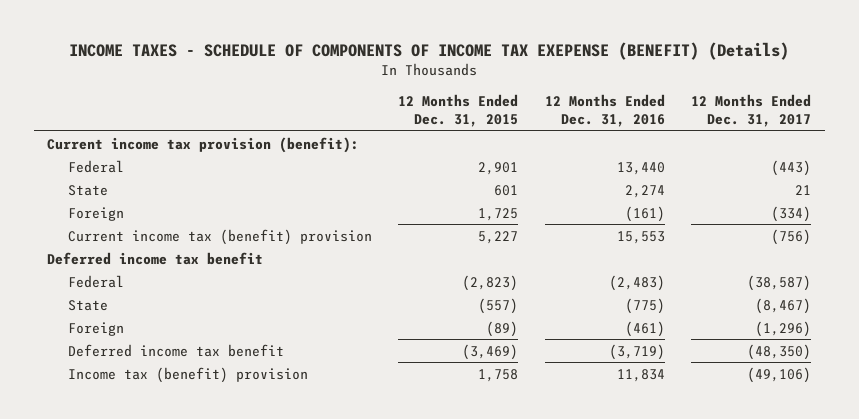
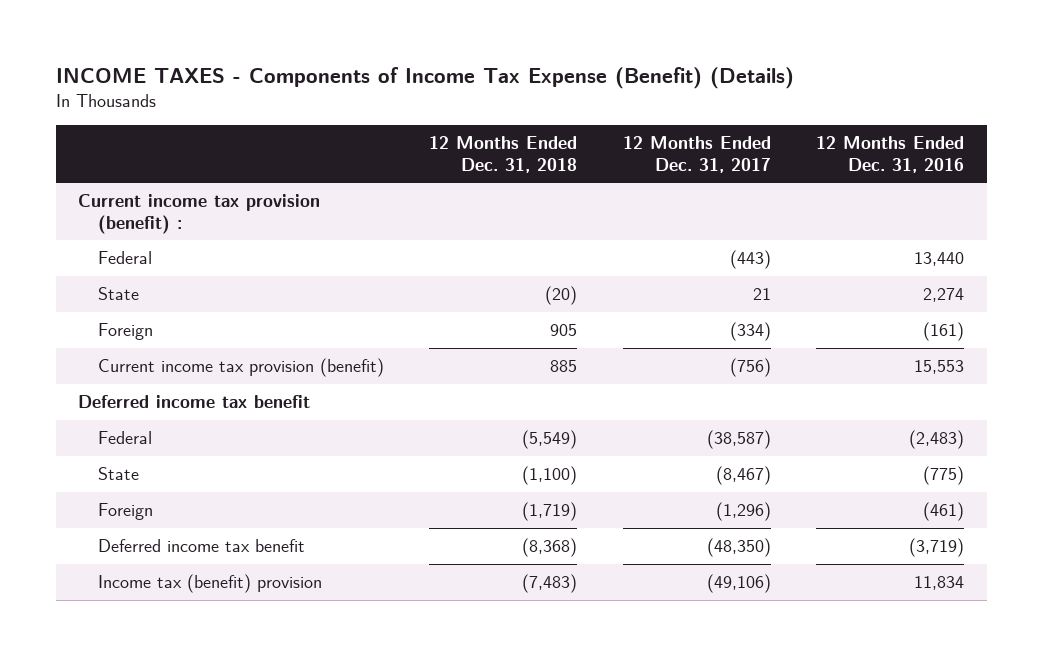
[69,42,790,61] INCOME TAXES - SCHEDULE OF COMPONENTS OF INCOME TAX EXEPENSE (BENEFIT) (Details) -> [55,67,794,90] INCOME TAXES - Components of Income Tax Expense (Benefit) (Details)
[398,94,519,127] 12 Months Ended Dec. 31, 2015 -> none
none -> [429,135,578,173] 12 Months Ended Dec. 31, 2018
[47,136,360,153] Current income tax provision (benefit): -> [78,193,321,234] Current income tax provision (benefit) :
[67,228,372,245] Current income tax (benefit) provision -> [97,357,384,377] Current income tax provision (benefit)

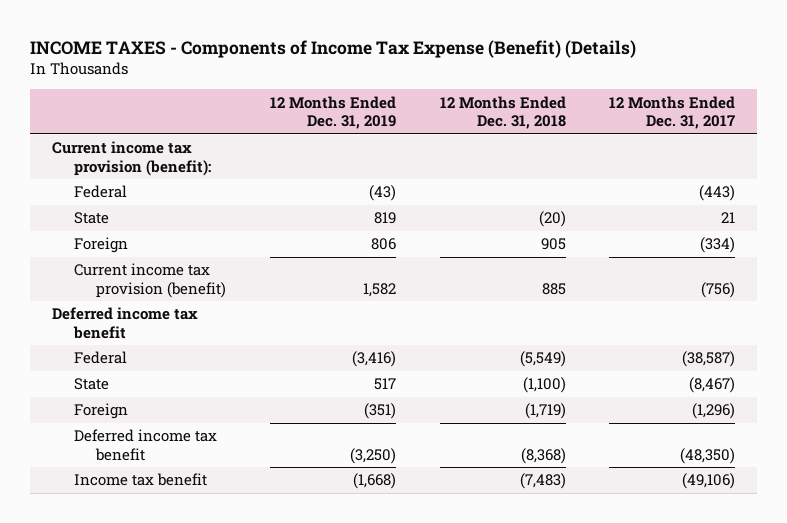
[816,135,965,173] 12 Months Ended Dec. 31, 2016 -> none
none -> [270,95,397,130] 12 Months Ended Dec. 31, 2019
[78,193,321,234] Current income tax provision (benefit) : -> [52,141,212,176] Current income tax provision (benefit):
[97,573,322,593] Income tax (benefit) provision -> [74,473,208,487] Income tax benefit

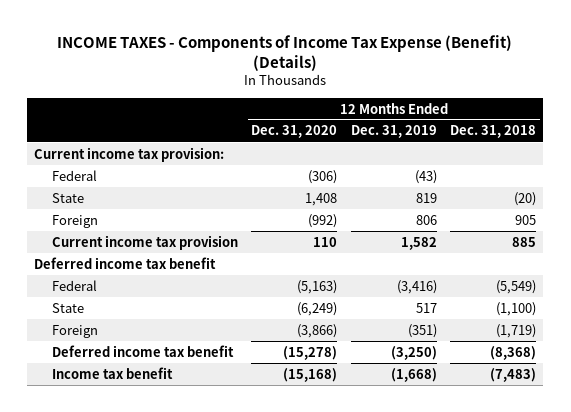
[609,95,736,130] 12 Months Ended Dec. 31, 2017 -> none
none -> [251,125,338,139] Dec. 31, 2020
[52,141,212,176] Current income tax provision (benefit): -> [34,146,225,162] Current income tax provision:
[74,263,227,298] Current income tax provision (benefit) -> [51,234,238,250] Current income tax provision

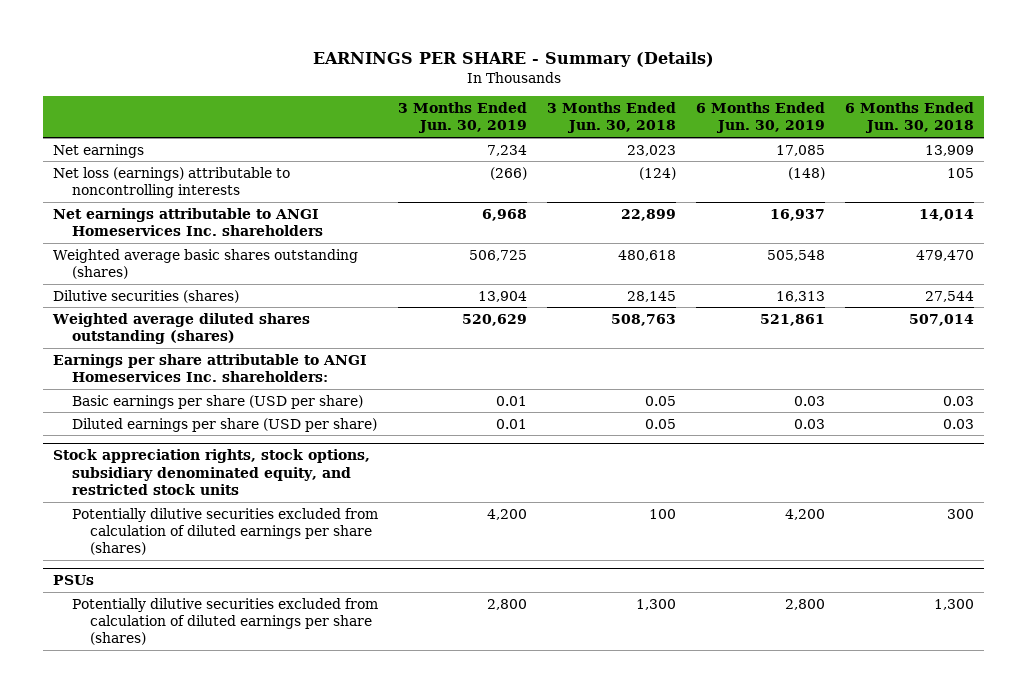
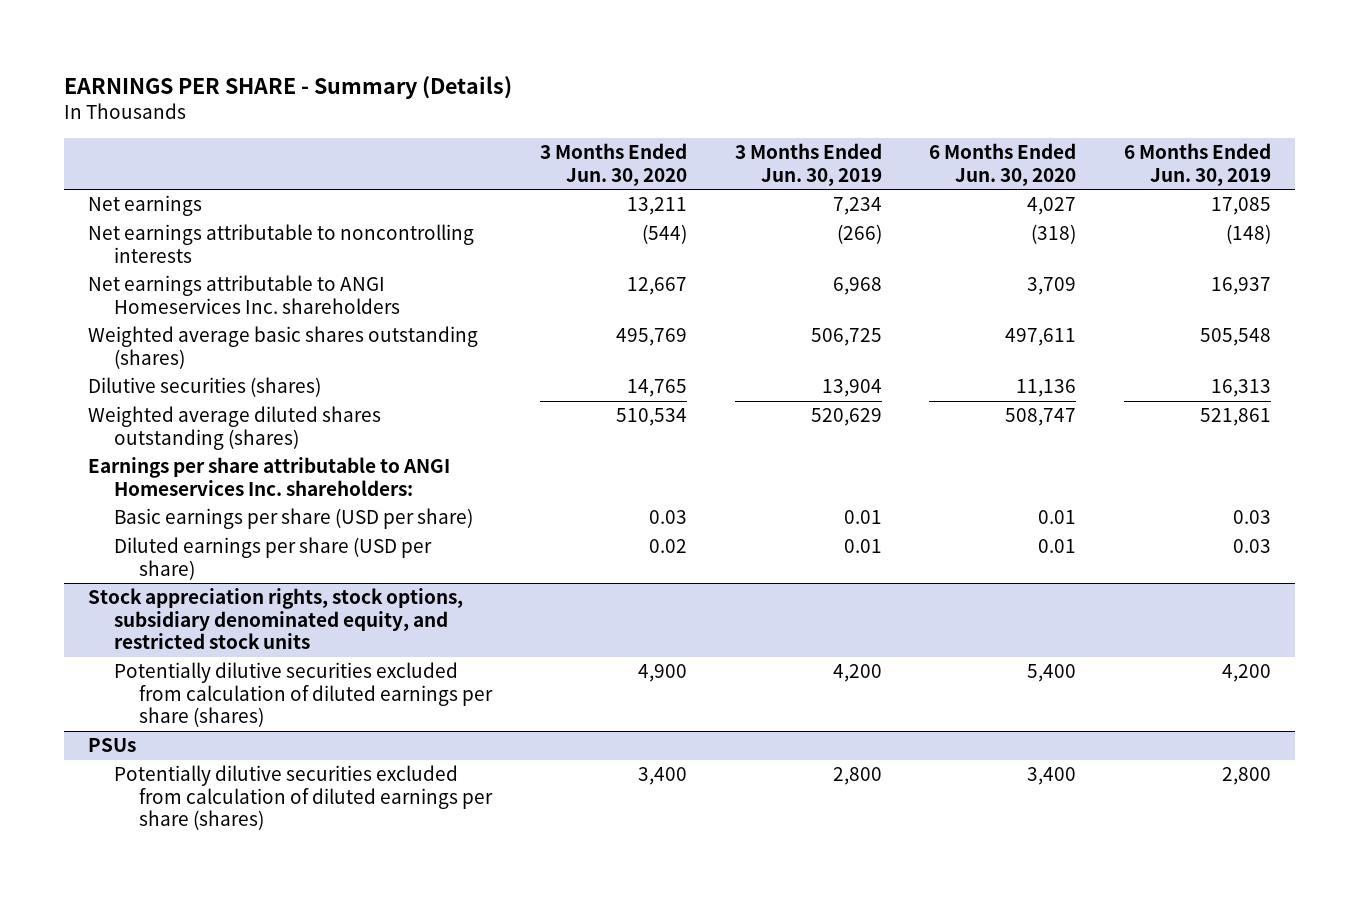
[546,102,676,134] 3 Months Ended Jun. 30, 2018 -> none
[844,102,974,134] 6 Months Ended Jun. 30, 2018 -> none
none -> [540,143,688,186] 3 Months Ended Jun. 30, 2020
none -> [929,143,1077,186] 6 Months Ended Jun. 30, 2020
[53,166,291,199] Net loss (earnings) attributable to noncontrolling interests -> [88,224,475,263] Net earnings attributable to noncontrolling interests

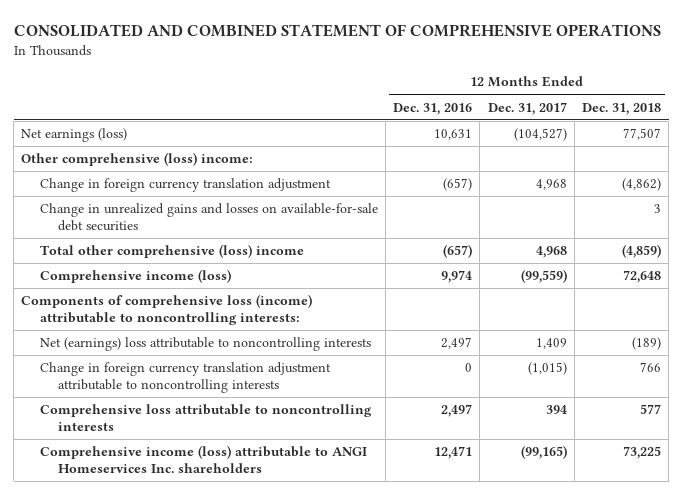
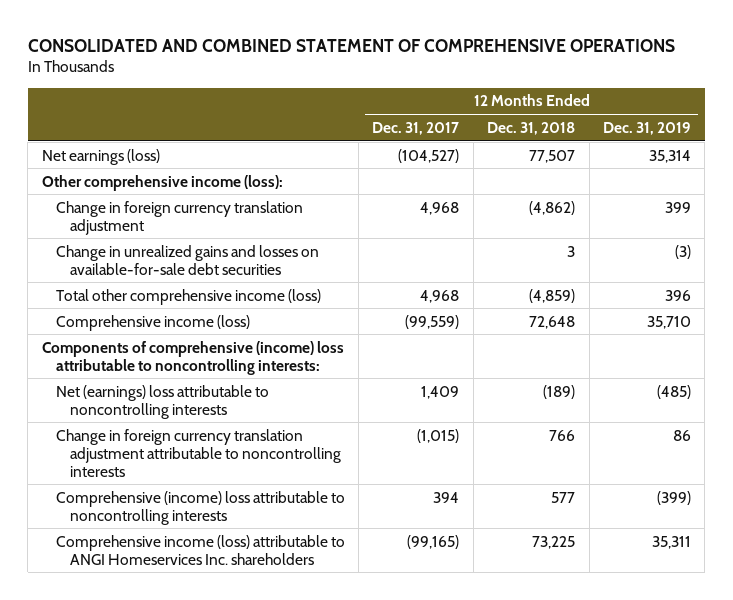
[393,102,473,115] Dec. 31, 2016 -> none
none -> [603,121,692,135] Dec. 31, 2019
[21,152,254,167] Other comprehensive (loss) income: -> [41,174,283,191] Other comprehensive income (loss):
[39,244,304,259] Total other comprehensive (loss) income -> [55,288,321,305] Total other comprehensive income (loss)
[21,294,313,326] Components of comprehensive loss (income) attributable to noncontrolling interests: -> [41,340,344,375] Components of comprehensive (income) loss attributable to noncontrolling interests:
[39,404,372,432] Comprehensive loss attributable to noncontrolling interests -> [55,490,345,525] Comprehensive (income) loss attributable to noncontrolling interests

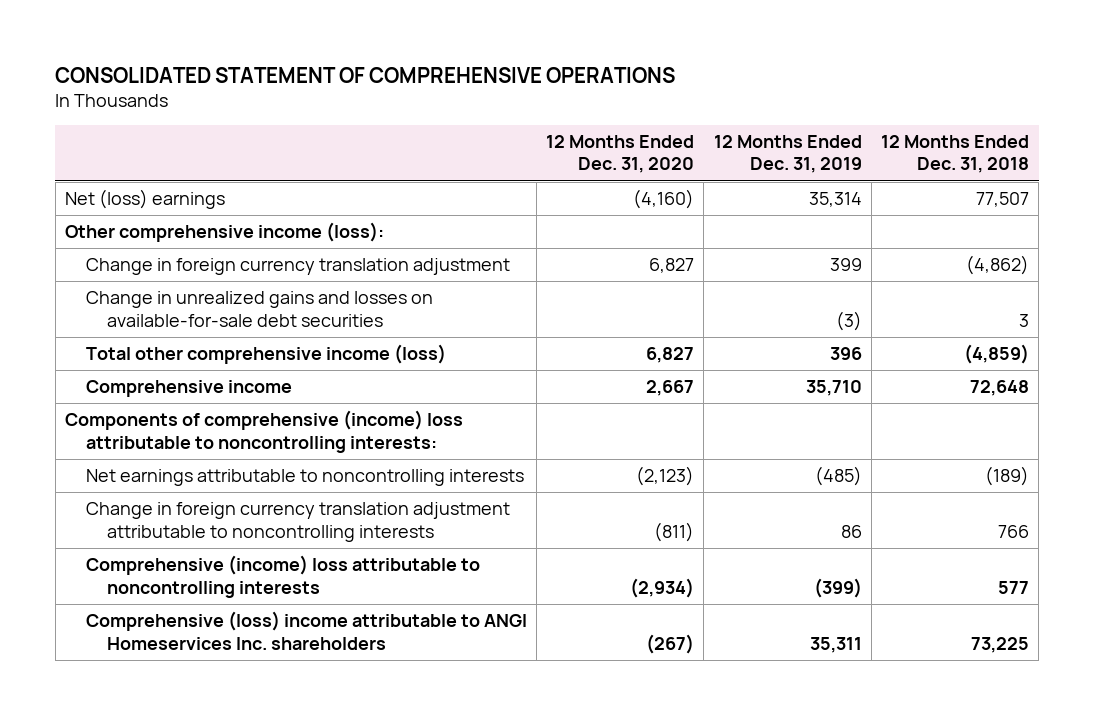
[27,38,675,52] CONSOLIDATED AND COMBINED STATEMENT OF COMPREHENSIVE OPERATIONS -> [55,66,676,83] CONSOLIDATED STATEMENT OF COMPREHENSIVE OPERATIONS
[372,121,460,135] Dec. 31, 2017 -> none
none -> [546,134,695,174] 12 Months Ended Dec. 31, 2020
[41,148,160,165] Net earnings (loss) -> [64,189,225,210] Net (loss) earnings
[55,314,250,331] Comprehensive income (loss) -> [85,380,292,398] Comprehensive income
[55,384,269,419] Net (earnings) loss attributable to noncontrolling interests -> [85,469,524,487] Net earnings attributable to noncontrolling interests
[55,534,345,565] Comprehensive income (loss) attributable to ANGI Homeservices Inc. shareholders -> [85,611,527,650] Comprehensive (loss) income attributable to ANGI Homeservices Inc. shareholders

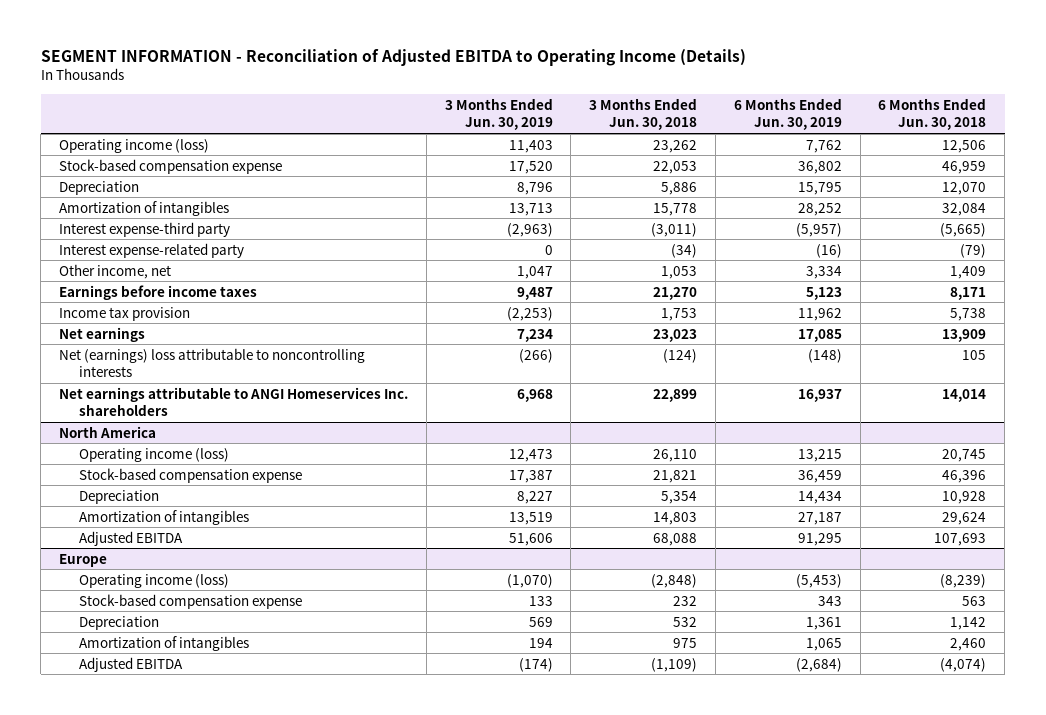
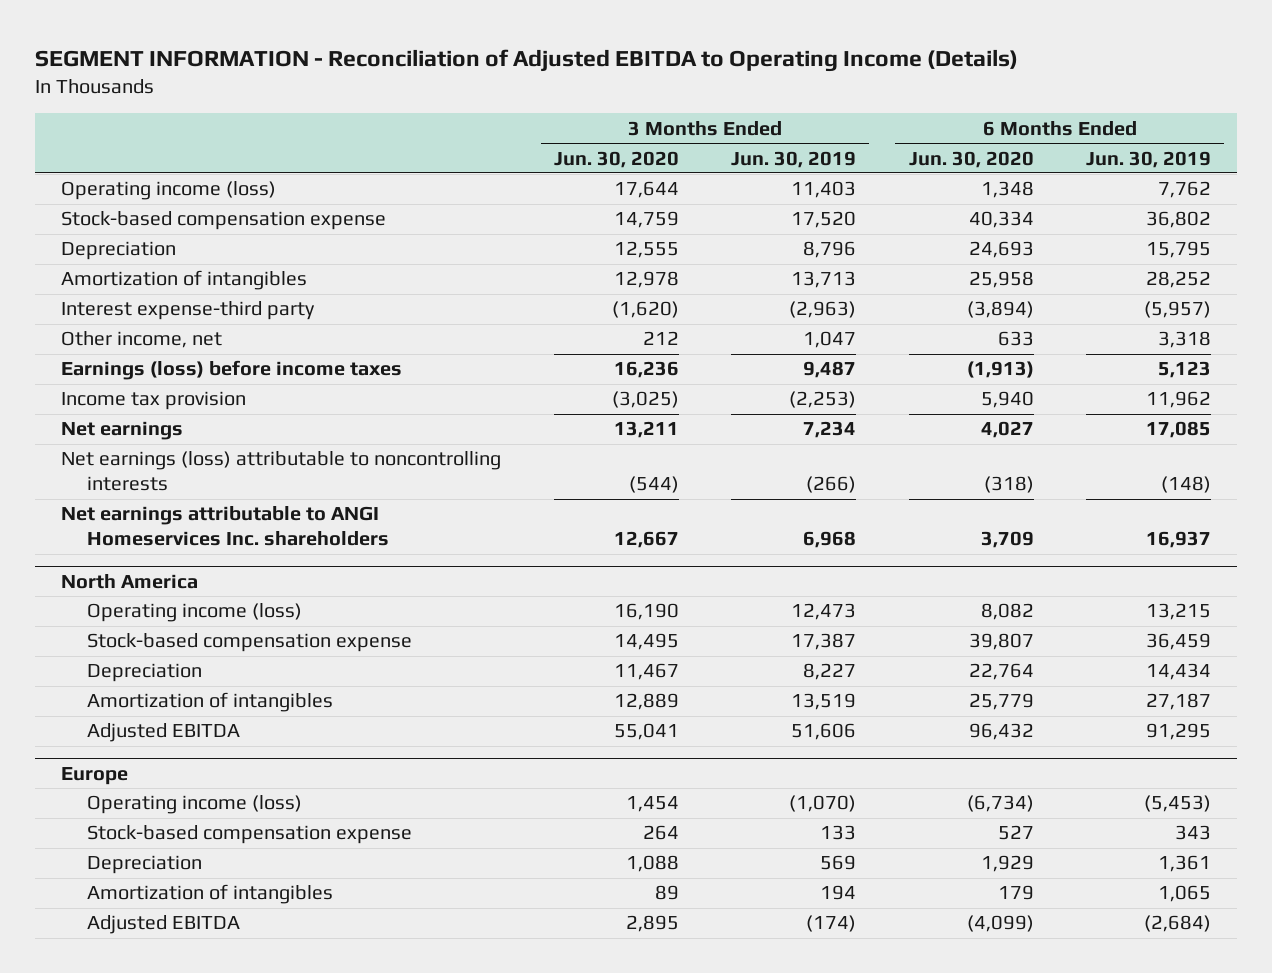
[589,97,698,131] 3 Months Ended Jun. 30, 2018 -> none
[878,97,987,131] 6 Months Ended Jun. 30, 2018 -> none
none -> [553,150,679,168] Jun. 30, 2020
none -> [908,150,1034,168] Jun. 30, 2020
[59,242,245,258] Interest expense-related party -> none
[805,265,842,279] 3,334 -> [1157,331,1211,349] 3,318
[59,284,258,300] Earnings before income taxes -> [61,360,403,381] Earnings (loss) before income taxes
[59,347,366,378] Net (earnings) loss attributable to noncontrolling interests -> [61,451,502,492] Net earnings (loss) attributable to noncontrolling interests

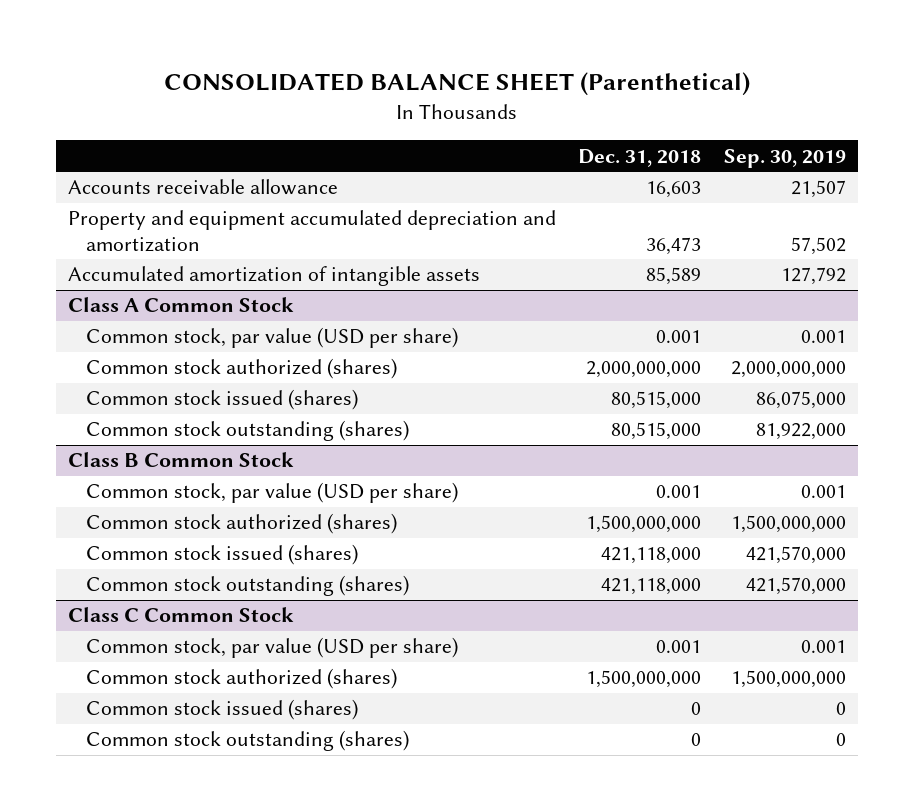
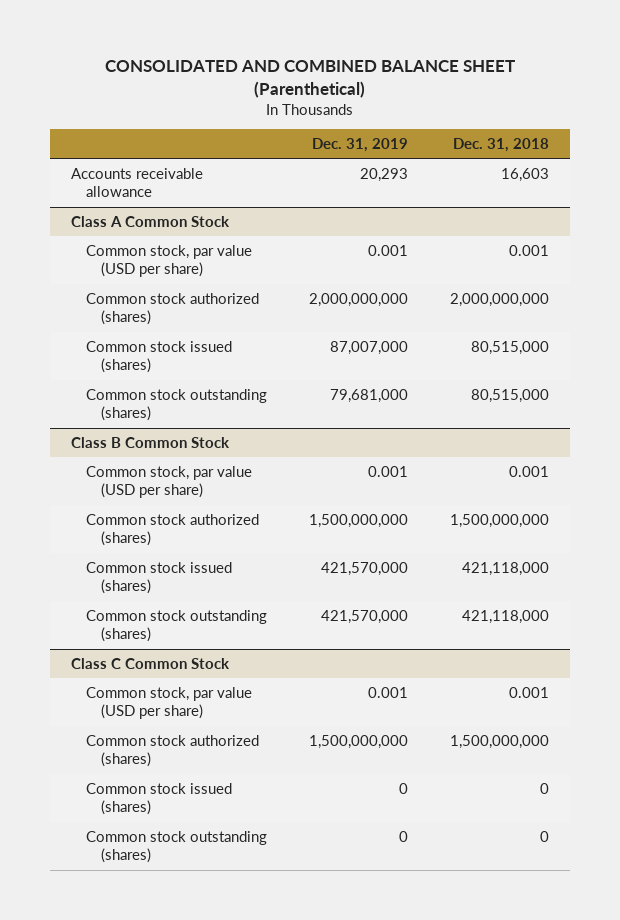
[163,71,750,96] CONSOLIDATED BALANCE SHEET (Parenthetical) -> [105,60,516,98] CONSOLIDATED AND COMBINED BALANCE SHEET (Parenthetical)
[724,148,847,168] Sep. 30, 2019 -> none
none -> [312,138,409,153] Dec. 31, 2019
[67,210,556,252] Property and equipment accumulated depreciation and amortization -> none
[67,266,480,287] Accumulated amortization of intangible assets -> none

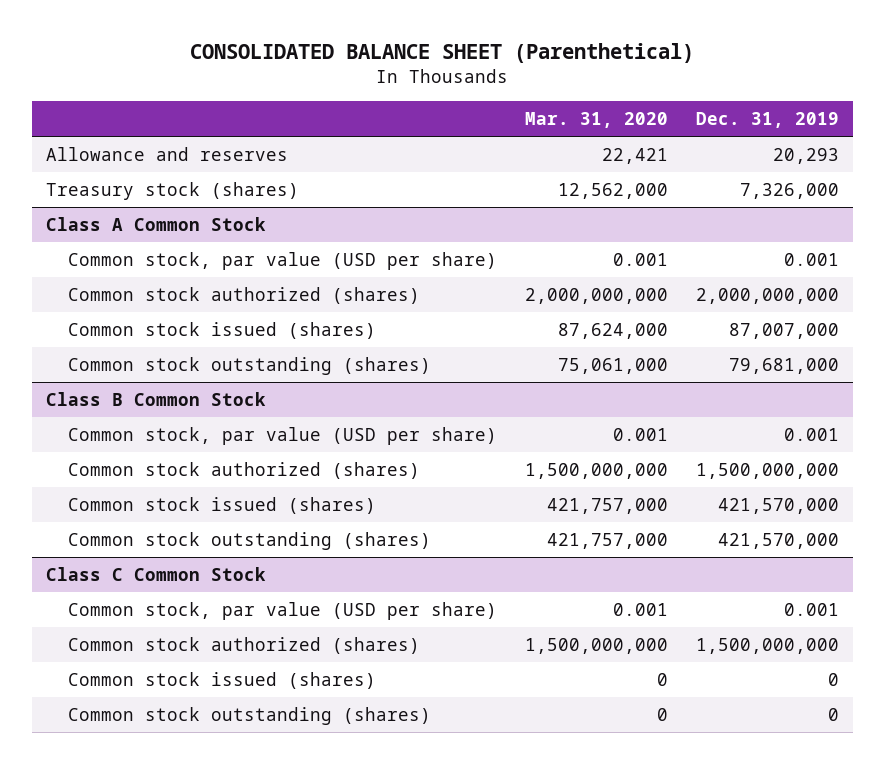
[105,60,516,98] CONSOLIDATED AND COMBINED BALANCE SHEET (Parenthetical) -> [190,43,695,64] CONSOLIDATED BALANCE SHEET (Parenthetical)
[453,138,550,153] Dec. 31, 2018 -> none
none -> [524,112,668,129] Mar. 31, 2020
[70,167,203,198] Accounts receivable allowance -> [45,146,288,161] Allowance and reserves
none -> [45,181,299,200] Treasury stock (shares)

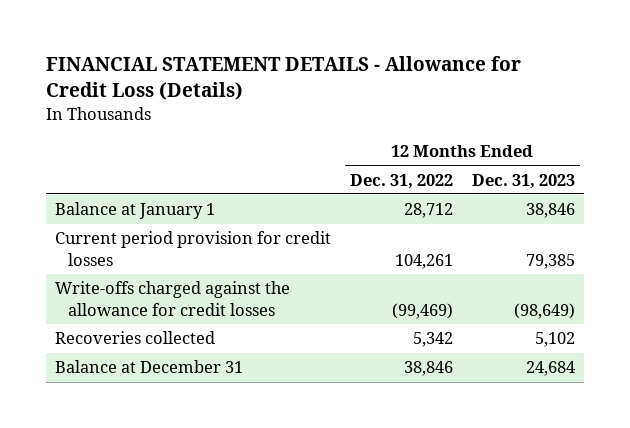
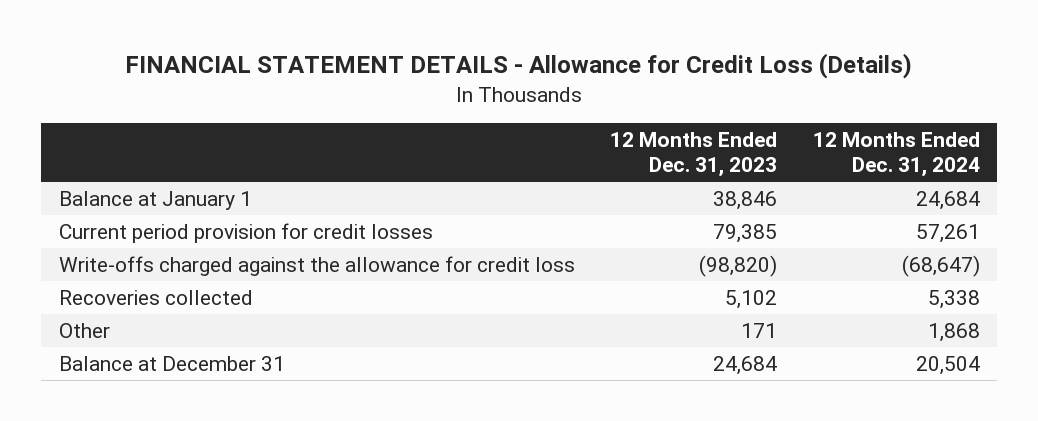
[349,173,453,189] Dec. 31, 2022 -> none
none -> [812,131,980,178] 12 Months Ended Dec. 31, 2024
[55,281,291,316] Write-offs charged against the allowance for credit losses -> [58,255,575,276] Write-offs charged against the allowance for credit loss
[513,302,575,319] (98,649) -> [699,254,778,277] (98,820)
none -> [58,322,110,338] Other

